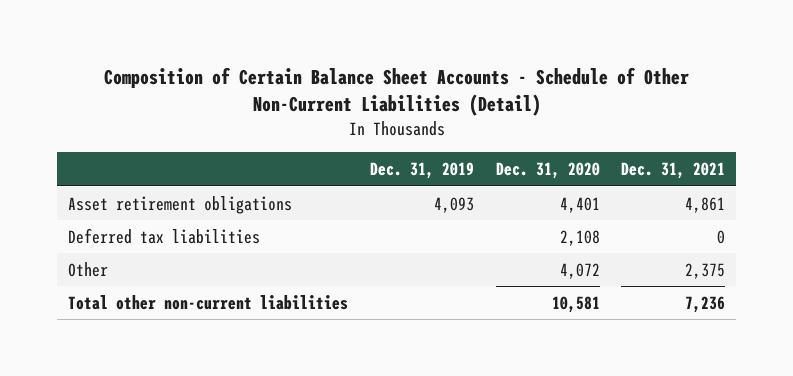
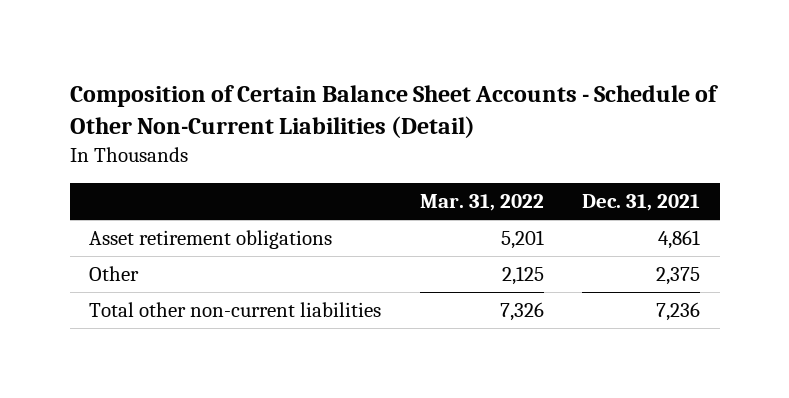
[369,162,474,180] Dec. 31, 2019 -> none
[495,162,600,180] Dec. 31, 2020 -> none
none -> [419,194,544,212] Mar. 31, 2022
[67,227,260,244] Deferred tax liabilities -> none

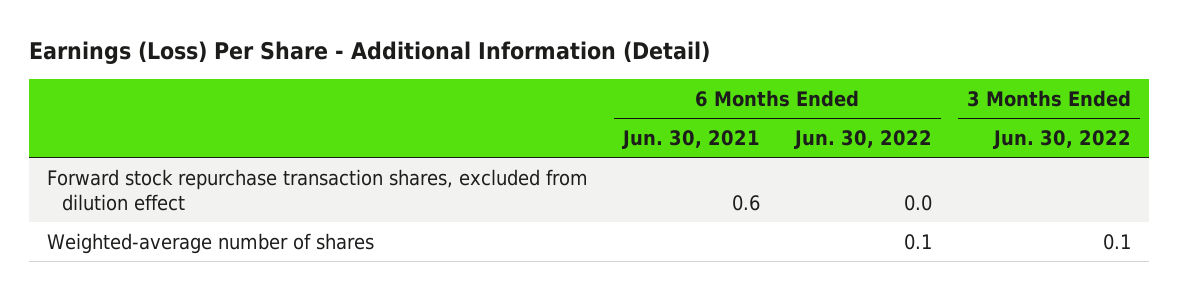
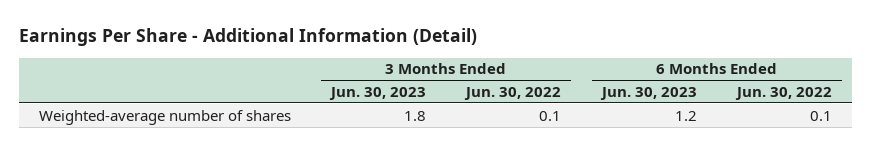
[28,41,710,65] Earnings (Loss) Per Share - Additional Information (Detail) -> [18,28,477,47] Earnings Per Share - Additional Information (Detail)
[621,129,760,149] Jun. 30, 2021 -> none
none -> [329,86,427,100] Jun. 30, 2023
none -> [599,86,697,100] Jun. 30, 2023
[46,168,588,211] Forward stock repurchase transaction shares, excluded from dilution effect -> none

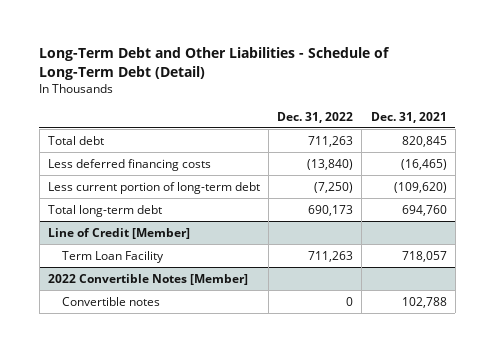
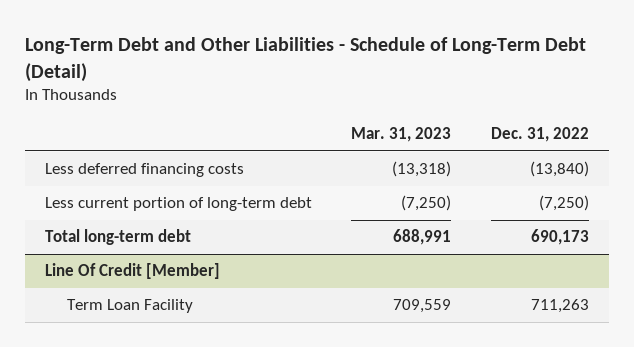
[370,111,447,123] Dec. 31, 2021 -> none
none -> [351,127,452,143] Mar. 31, 2023
[47,135,104,145] Total debt -> none
[47,227,190,239] Line of Credit [Member] -> [45,263,221,280] Line Of Credit [Member]
[47,273,248,285] 2022 Convertible Notes [Member] -> none
[61,296,160,306] Convertible notes -> none

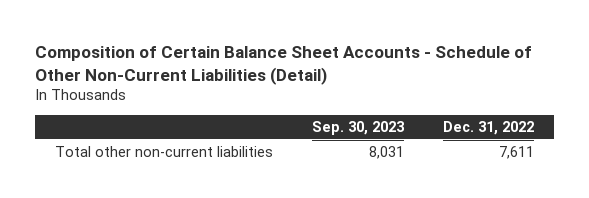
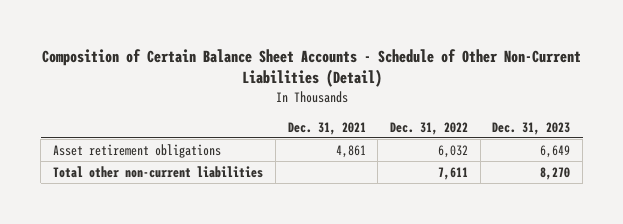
[311,120,405,135] Sep. 30, 2023 -> none
none -> [287,121,366,135] Dec. 31, 2021
none -> [492,121,571,135] Dec. 31, 2023
none -> [53,143,222,158] Asset retirement obligations

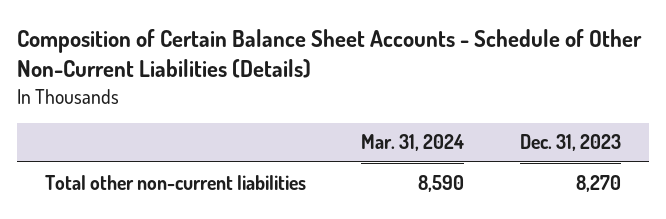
[41,49,581,88] Composition of Certain Balance Sheet Accounts - Schedule of Other Non-Current Liabilities (Detail) -> [17,29,643,79] Composition of Certain Balance Sheet Accounts - Schedule of Other Non-Current Liabilities (Details)
[287,121,366,135] Dec. 31, 2021 -> none
[389,121,468,135] Dec. 31, 2022 -> none
none -> [361,134,465,152] Mar. 31, 2024
[53,143,222,158] Asset retirement obligations -> none

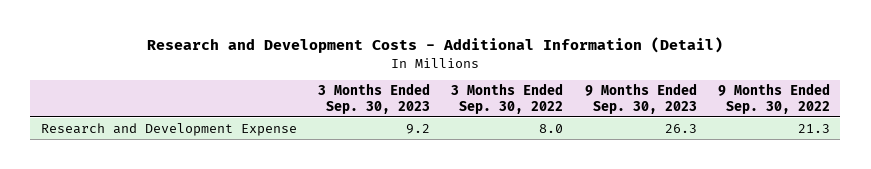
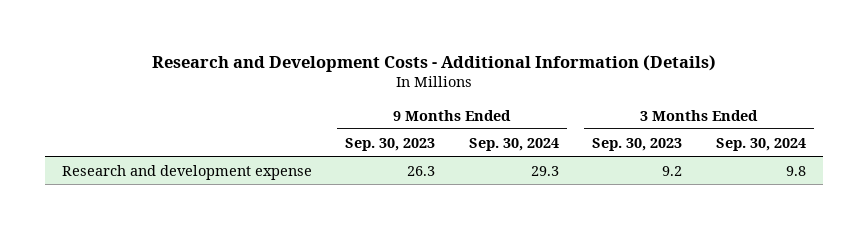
[147,37,724,54] Research and Development Costs - Additional Information (Detail) -> [151,54,716,72] Research and Development Costs - Additional Information (Details)
[451,83,564,114] 3 Months Ended Sep. 30, 2022 -> none
[717,83,830,114] 9 Months Ended Sep. 30, 2022 -> none
none -> [468,137,559,151] Sep. 30, 2024
none -> [715,137,806,151] Sep. 30, 2024
[41,123,298,137] Research and Development Expense -> [61,164,312,180] Research and development expense

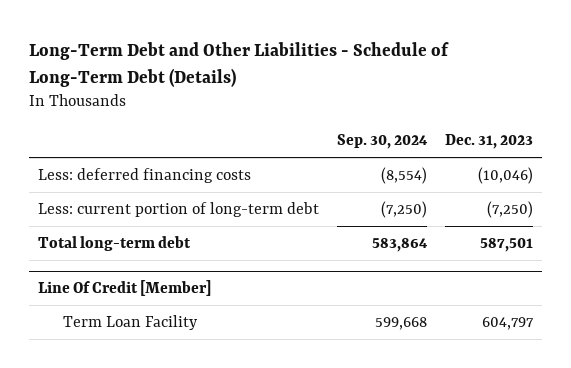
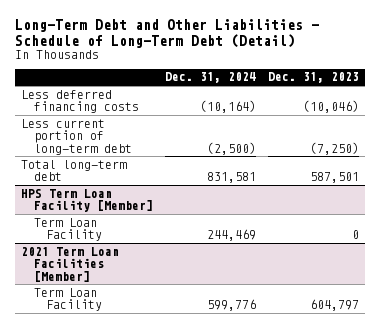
[28,41,449,87] Long-Term Debt and Other Liabilities - Schedule of Long-Term Debt (Details) -> [15,19,320,48] Long-Term Debt and Other Liabilities - Schedule of Long-Term Debt (Detail)
[337,134,429,150] Sep. 30, 2024 -> none
none -> [164,72,256,84] Dec. 31, 2024
[37,167,251,183] Less: deferred financing costs -> [21,89,139,114] Less deferred financing costs
[37,201,319,217] Less: current portion of long-term debt -> [21,118,132,155] Less current portion of long-term debt
[37,280,211,297] Line Of Credit [Member] -> none
none -> [21,188,153,213] HPS Term Loan Facility [Member]
none -> [33,217,103,242] Term Loan Facility
none -> [21,246,120,282] 2021 Term Loan Facilities [Member]

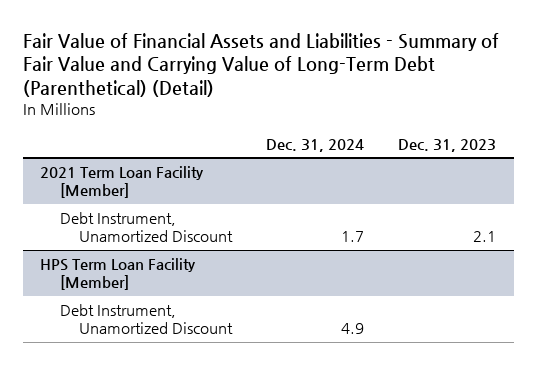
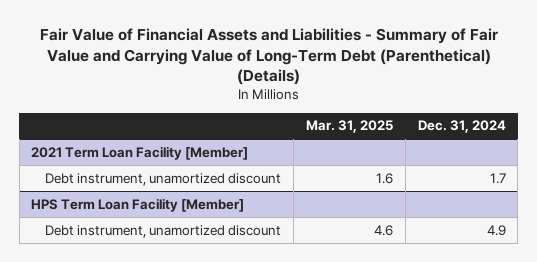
[23,32,500,97] Fair Value of Financial Assets and Liabilities - Summary of Fair Value and Carrying Value of Long-Term Debt (Parenthetical) (Detail) -> [39,27,498,86] Fair Value of Financial Assets and Liabilities - Summary of Fair Value and Carrying Value of Long-Term Debt (Parenthetical) (Details)
[398,138,497,152] Dec. 31, 2023 -> none
none -> [305,120,393,134] Mar. 31, 2025
[59,212,233,243] Debt Instrument, Unamortized Discount -> [45,172,282,186] Debt instrument, unamortized discount
[59,304,233,335] Debt Instrument, Unamortized Discount -> [45,224,282,238] Debt instrument, unamortized discount

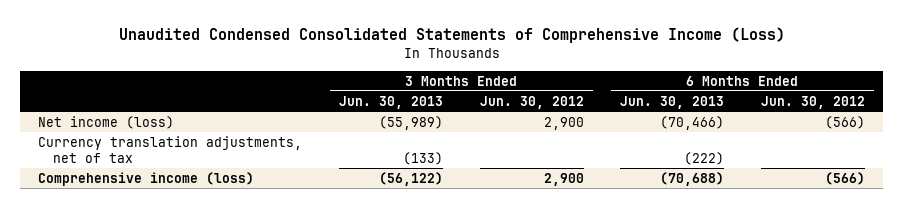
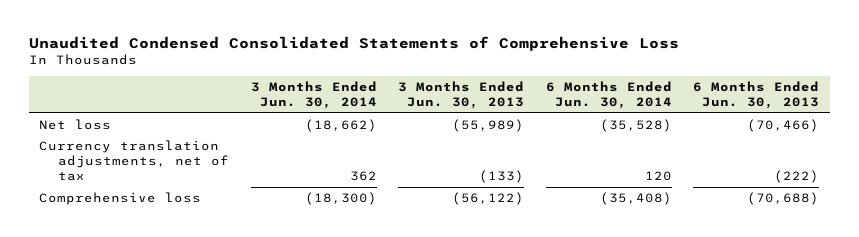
[118,27,785,44] Unaudited Condensed Consolidated Statements of Comprehensive Income (Loss) -> [28,35,679,51] Unaudited Condensed Consolidated Statements of Comprehensive Loss
[479,95,584,109] Jun. 30, 2012 -> none
[760,95,865,109] Jun. 30, 2012 -> none
none -> [250,80,377,110] 3 Months Ended Jun. 30, 2014
none -> [545,80,672,110] 6 Months Ended Jun. 30, 2014
[38,115,175,129] Net income (loss) -> [39,118,112,130] Net loss
[38,171,255,186] Comprehensive income (loss) -> [39,191,202,205] Comprehensive loss

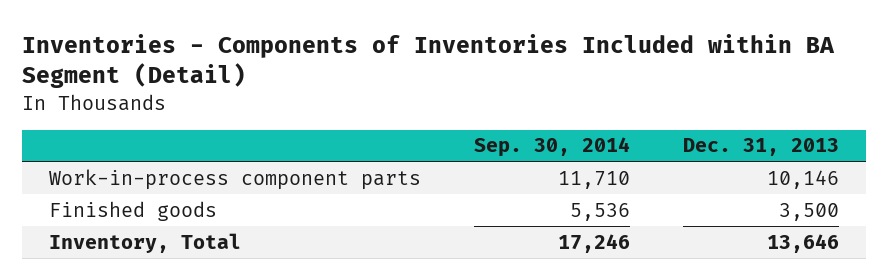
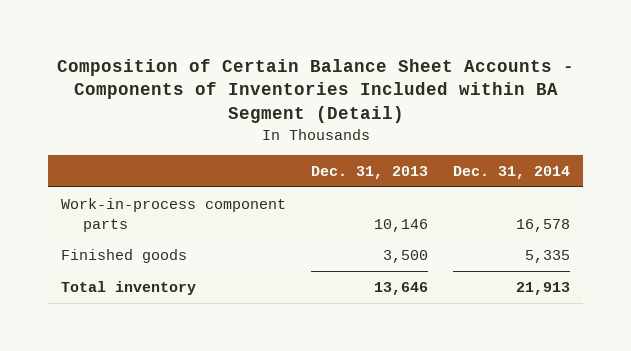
[22,33,836,89] Inventories - Components of Inventories Included within BA Segment (Detail) -> [56,58,574,124] Composition of Certain Balance Sheet Accounts - Components of Inventories Included within BA Segment (Detail)
[473,137,630,158] Sep. 30, 2014 -> none
none -> [453,165,571,179] Dec. 31, 2014
[48,232,241,253] Inventory, Total -> [60,280,196,295] Total inventory

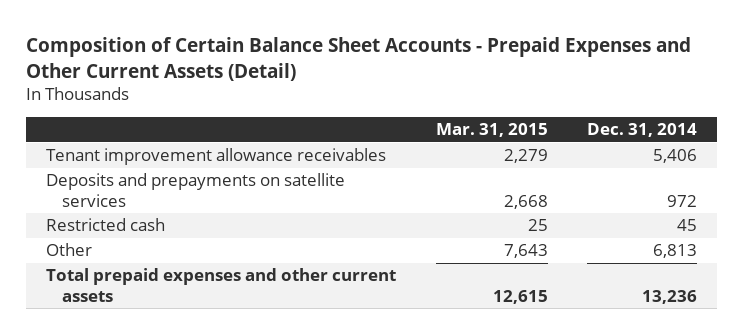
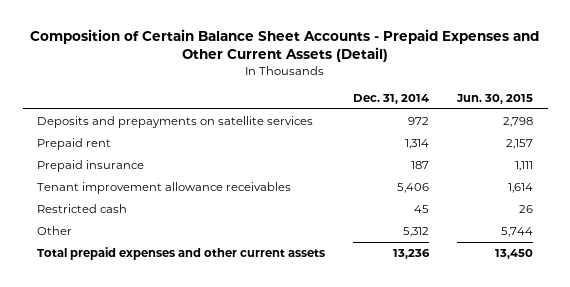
[435,122,548,137] Mar. 31, 2015 -> none
none -> [456,93,534,104] Jun. 30, 2015
none -> [36,138,111,151] Prepaid rent
none -> [36,160,144,173] Prepaid insurance
[46,148,387,166] Tenant improvement allowance receivables -> [36,182,291,195] Tenant improvement allowance receivables
[653,244,698,259] 6,813 -> [403,227,430,238] 5,312

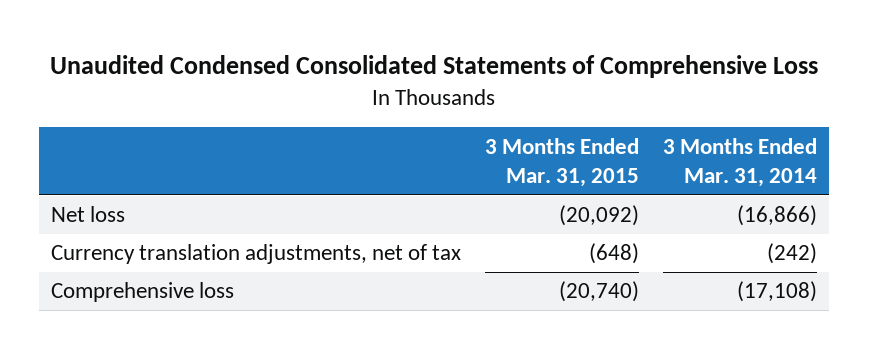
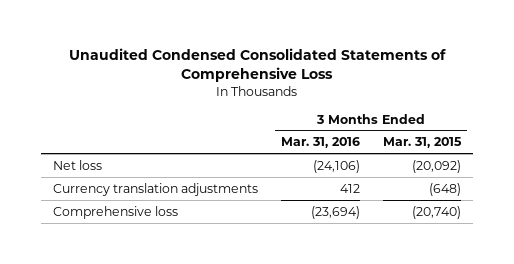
[663,137,818,188] 3 Months Ended Mar. 31, 2014 -> none
none -> [280,137,360,149] Mar. 31, 2016
[51,244,462,265] Currency translation adjustments, net of tax -> [52,182,258,196] Currency translation adjustments

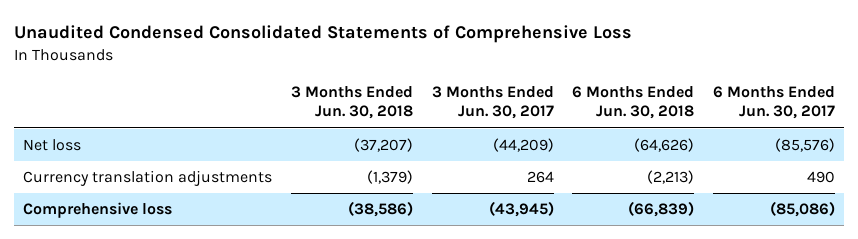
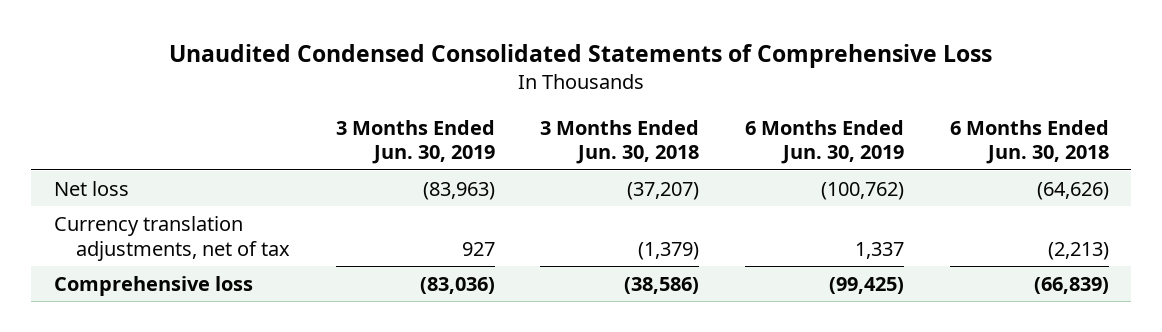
[431,85,554,120] 3 Months Ended Jun. 30, 2017 -> none
[713,85,836,120] 6 Months Ended Jun. 30, 2017 -> none
none -> [335,119,495,165] 3 Months Ended Jun. 30, 2019
none -> [745,119,905,165] 6 Months Ended Jun. 30, 2019
[23,170,273,187] Currency translation adjustments -> [53,215,291,261] Currency translation adjustments, net of tax

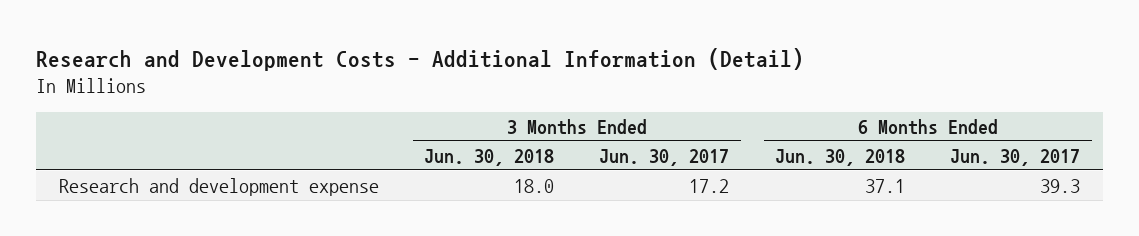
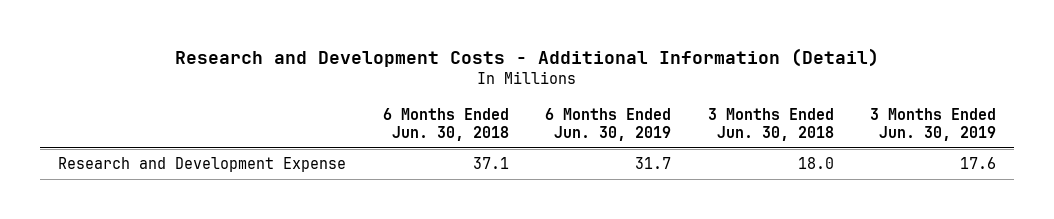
[599,148,730,166] Jun. 30, 2017 -> none
[950,148,1081,166] Jun. 30, 2017 -> none
none -> [545,107,672,142] 6 Months Ended Jun. 30, 2019
none -> [870,107,997,142] 3 Months Ended Jun. 30, 2019
[58,177,379,196] Research and development expense -> [58,157,347,173] Research and Development Expense

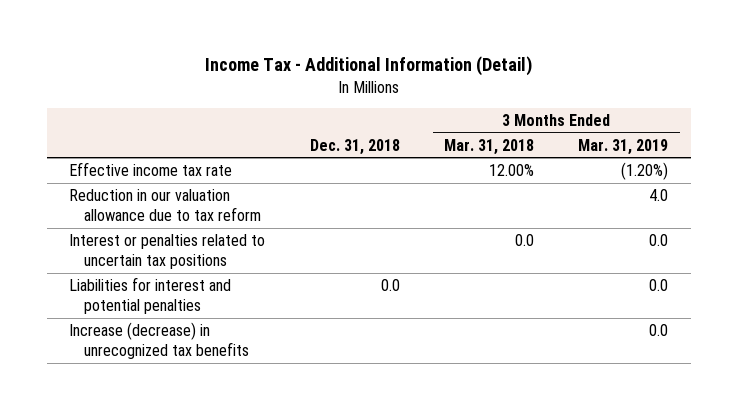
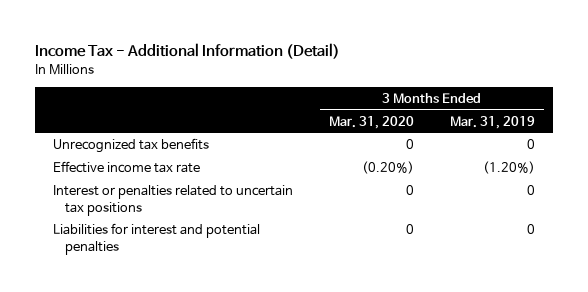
[309,138,400,155] Dec. 31, 2018 -> none
[443,138,534,155] Mar. 31, 2018 -> none
none -> [329,115,415,129] Mar. 31, 2020
none -> [53,138,210,154] Unrecognized tax benefits
[69,188,261,222] Reduction in our valuation allowance due to tax reform -> none
[69,321,249,360] Increase (decrease) in unrecognized tax benefits -> none
[649,233,669,246] 0.0 -> [527,185,536,196] 0
[649,278,669,291] 0.0 -> [527,224,536,235] 0

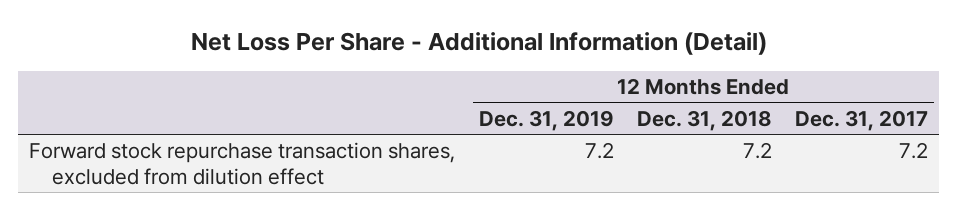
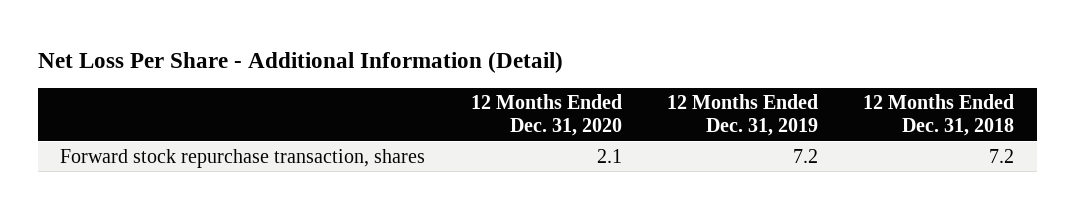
[794,109,928,131] Dec. 31, 2017 -> none
none -> [470,94,622,137] 12 Months Ended Dec. 31, 2020
[29,142,456,185] Forward stock repurchase transaction shares, excluded from dilution effect -> [60,149,426,169] Forward stock repurchase transaction, shares

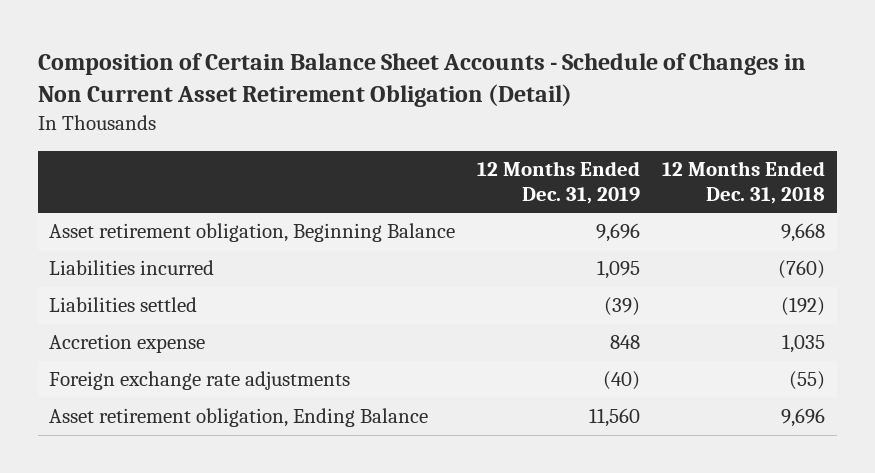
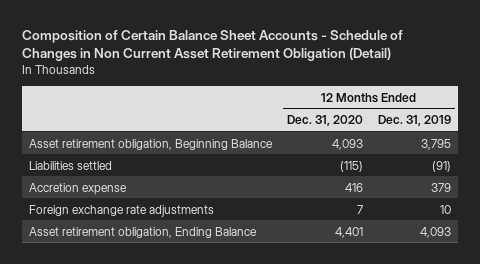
[662,161,826,204] 12 Months Ended Dec. 31, 2018 -> none
none -> [286,115,363,127] Dec. 31, 2020
[49,260,215,276] Liabilities incurred -> none
[596,223,641,243] 9,696 -> [420,138,451,150] 3,795
[604,297,641,317] (39) -> [431,160,451,172] (91)
[610,335,641,350] 848 -> [430,182,451,192] 379
[603,371,641,391] (40) -> [439,204,451,214] 10
[589,408,641,428] 11,560 -> [419,226,451,238] 4,093

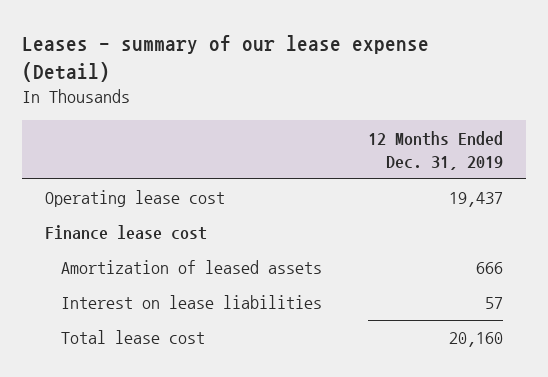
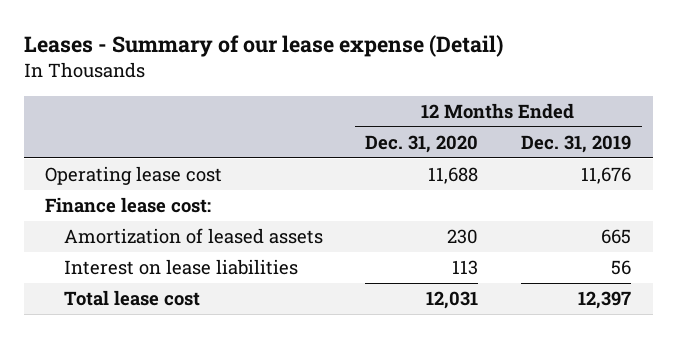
[21,34,429,82] Leases - summary of our lease expense (Detail) -> [23,35,503,58] Leases - Summary of our lease expense (Detail)
none -> [365,134,479,153] Dec. 31, 2020
[449,192,504,208] 19,437 -> [581,167,632,185] 11,676
[44,225,207,241] Finance lease cost -> [44,197,211,214] Finance lease cost:
[476,262,504,275] 666 -> [601,229,632,245] 665
[485,297,504,310] 57 -> [611,260,632,276] 56
[449,332,504,348] 20,160 -> [578,291,632,310] 12,397

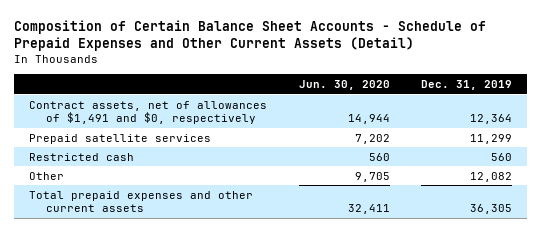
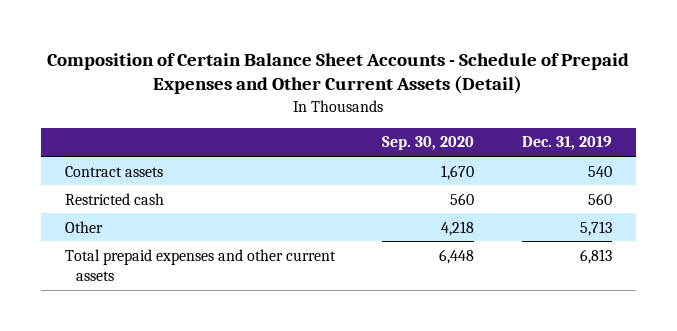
[298,80,390,91] Jun. 30, 2020 -> none
none -> [382,136,475,151] Sep. 30, 2020
[29,133,212,144] Prepaid satellite services -> none
[29,100,268,125] Contract assets, net of allowances of $1,491 and $0, respectively -> [64,165,163,177] Contract assets
[469,114,512,125] 12,364 -> [588,165,613,177] 540
[469,171,512,182] 12,082 -> [580,220,613,236] 5,713
[469,204,512,215] 36,305 -> [580,248,613,264] 6,813

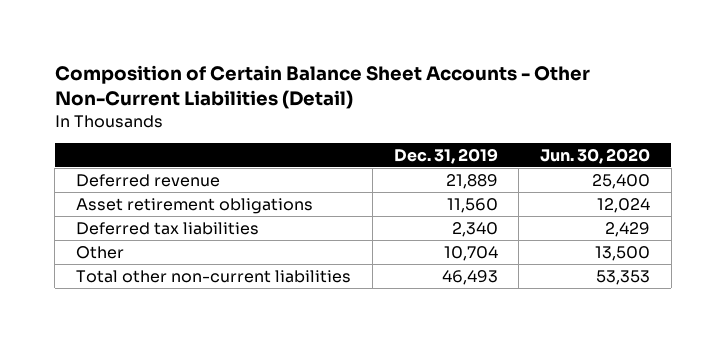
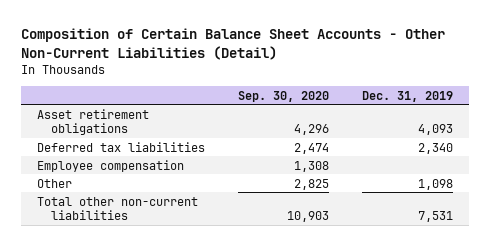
[540,147,651,164] Jun. 30, 2020 -> none
none -> [237,90,329,102] Sep. 30, 2020
[75,173,220,187] Deferred revenue -> none
[446,197,498,213] 11,560 -> [417,124,453,136] 4,093
none -> [37,159,185,172] Employee compensation
[443,245,498,261] 10,704 -> [417,178,453,190] 1,098
[441,269,498,285] 46,493 -> [417,211,453,223] 7,531

